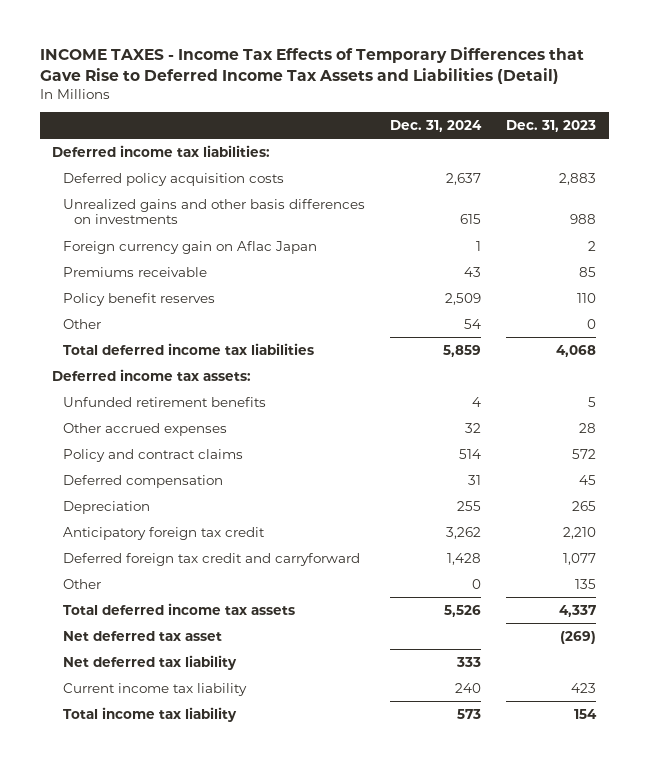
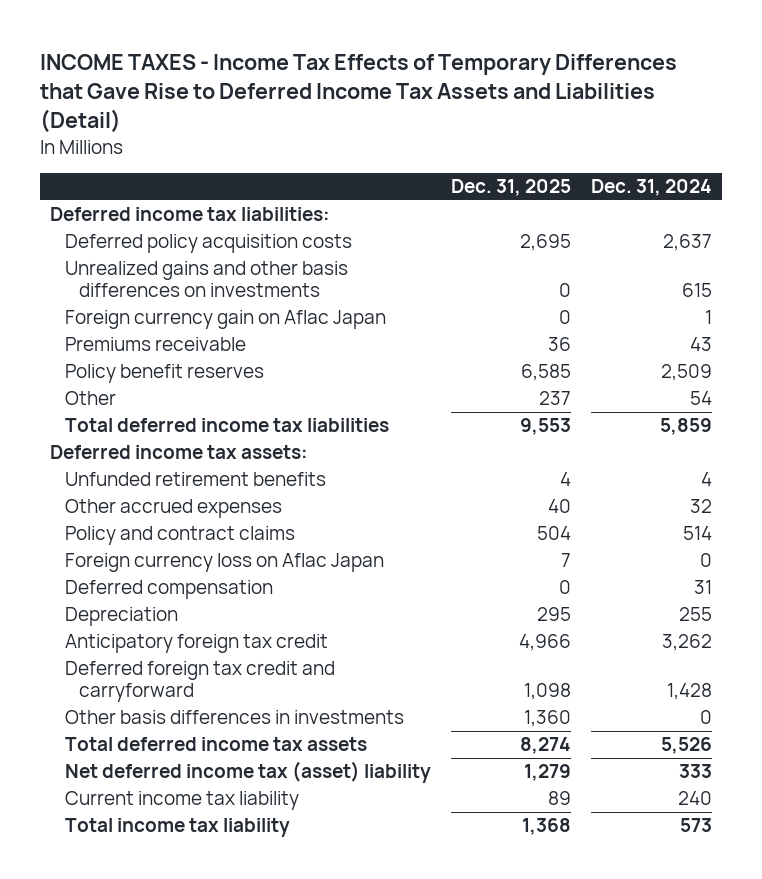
[506,119,597,132] Dec. 31, 2023 -> none
none -> [450,179,571,197] Dec. 31, 2025
none -> [64,553,384,573] Foreign currency loss on Aflac Japan
[63,578,102,589] Other -> none
none -> [64,710,404,725] Other basis differences in investments
[63,630,223,641] Net deferred tax asset -> none
[63,654,238,670] Net deferred tax liability -> [64,761,431,784] Net deferred income tax (asset) liability

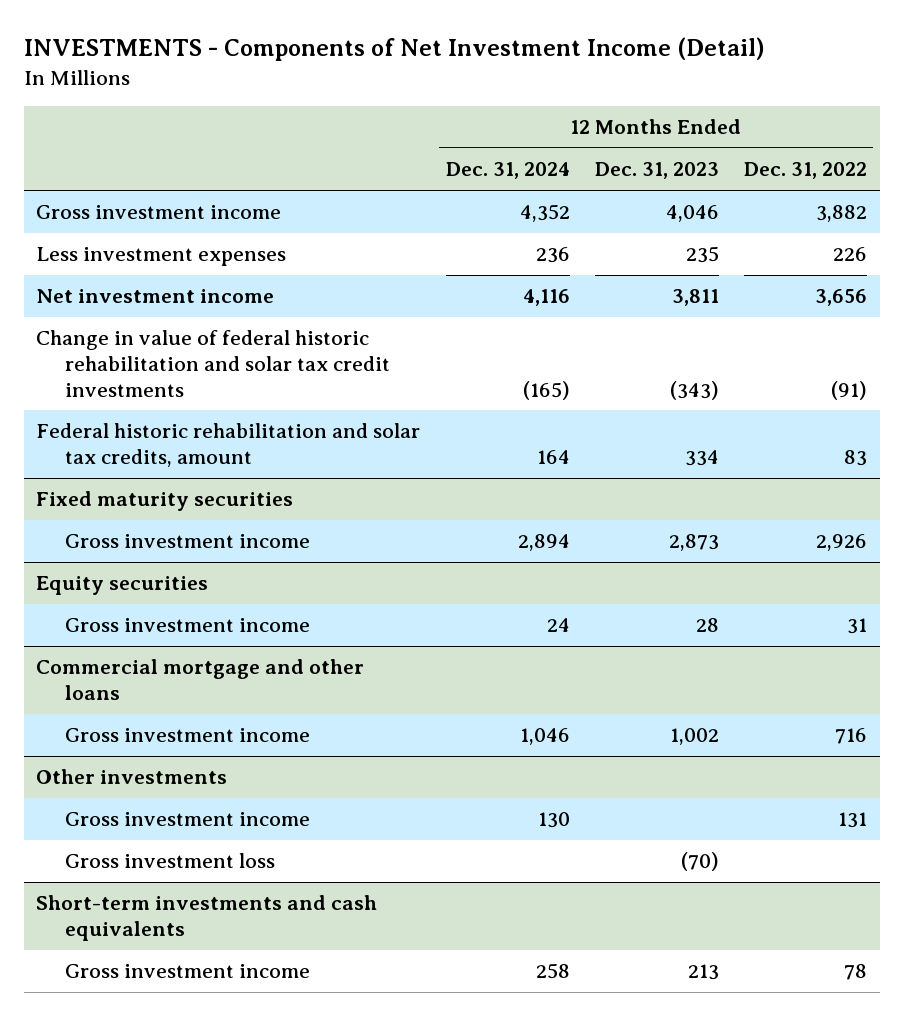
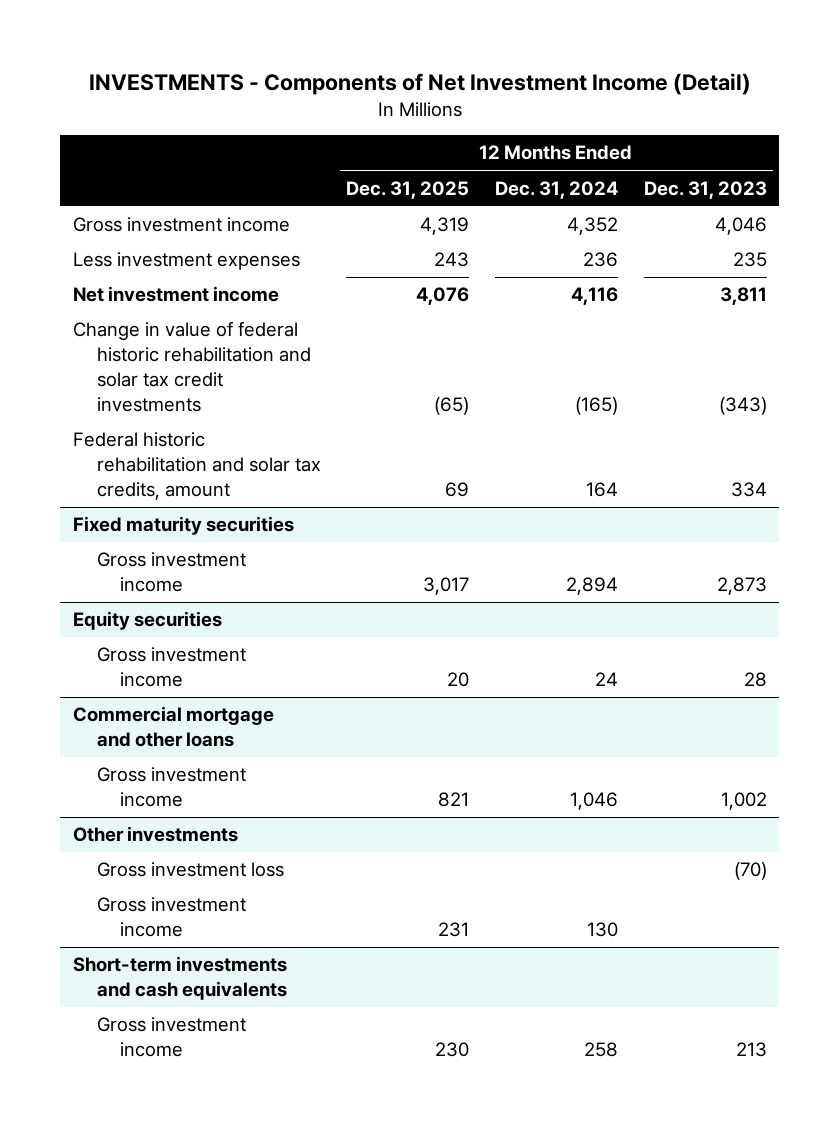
[744,162,868,180] Dec. 31, 2022 -> none
none -> [346,180,470,199] Dec. 31, 2025
[64,812,310,827] Gross investment income -> [96,897,246,938] Gross investment income

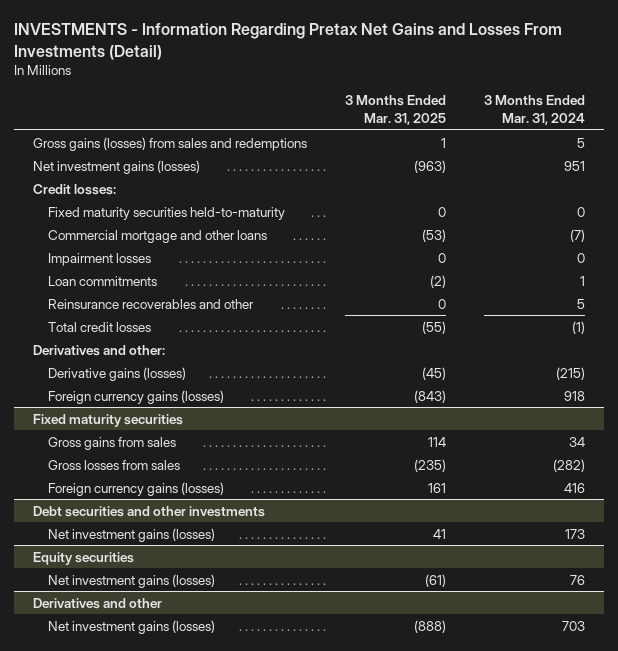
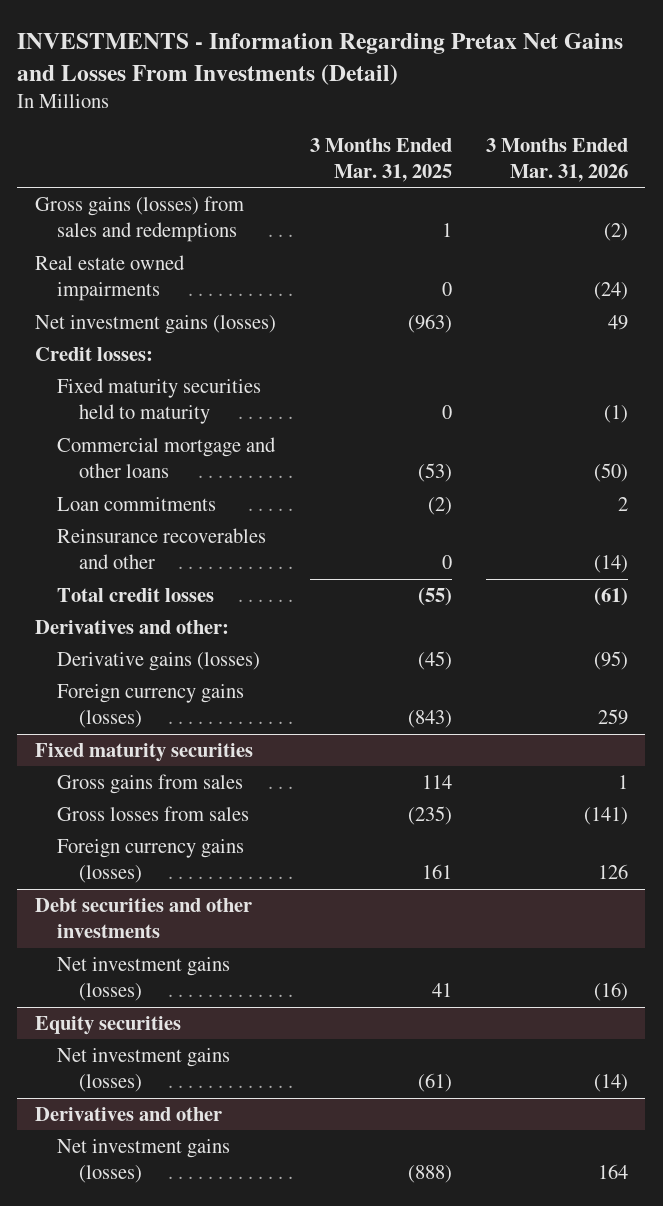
[484,95,586,126] 3 Months Ended Mar. 31, 2024 -> none
none -> [486,137,629,183] 3 Months Ended Mar. 31, 2026
none -> [34,254,185,302] Real estate owned impairments
[48,206,286,220] Fixed maturity securities held-to-maturity -> [56,377,261,425] Fixed maturity securities held to maturity
[48,252,152,266] Impairment losses -> none

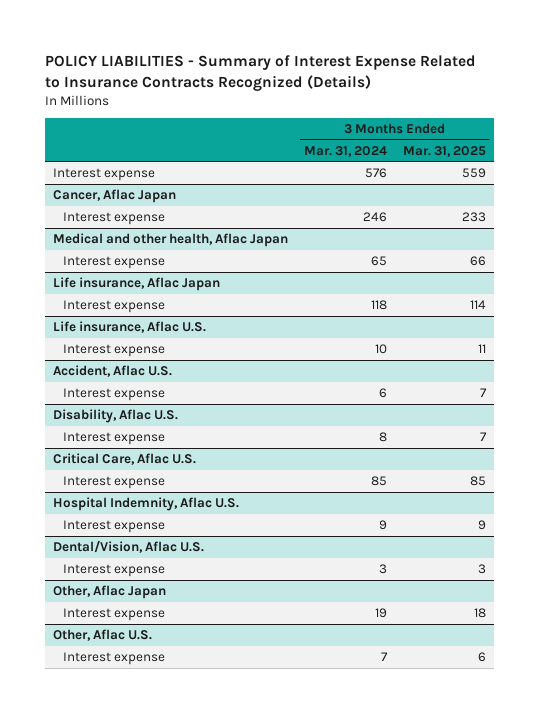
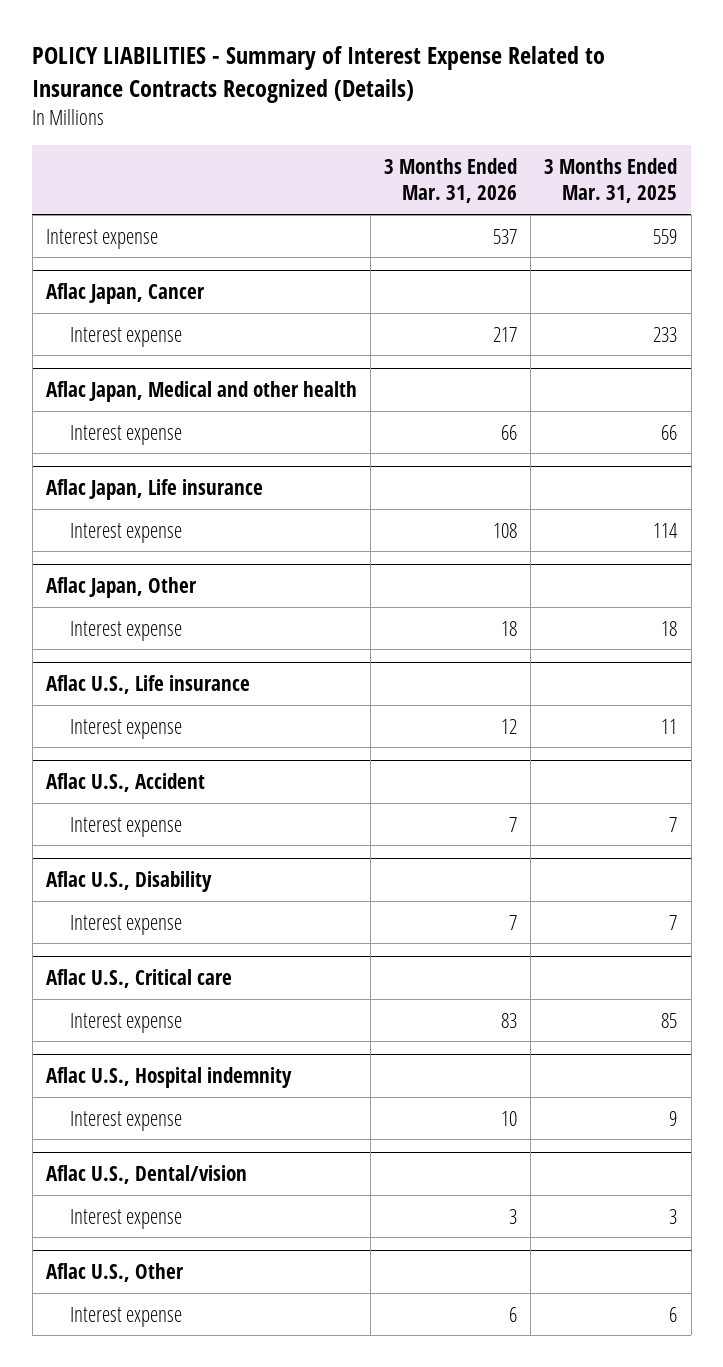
[304,145,388,157] Mar. 31, 2024 -> none
none -> [384,157,518,204] 3 Months Ended Mar. 31, 2026
[53,189,177,204] Cancer, Aflac Japan -> [45,282,205,304] Aflac Japan, Cancer
[53,233,289,248] Medical and other health, Aflac Japan -> [45,380,357,402] Aflac Japan, Medical and other health
[53,277,221,292] Life insurance, Aflac Japan -> [45,478,263,500] Aflac Japan, Life insurance
none -> [45,576,197,598] Aflac Japan, Other
none -> [70,620,183,641] Interest expense
[53,321,207,334] Life insurance, Aflac U.S. -> [45,674,250,694] Aflac U.S., Life insurance
[53,365,173,378] Accident, Aflac U.S. -> [45,772,205,792] Aflac U.S., Accident
[53,409,179,424] Disability, Aflac U.S. -> [45,870,212,892] Aflac U.S., Disability
[53,453,197,466] Critical Care, Aflac U.S. -> [45,968,232,988] Aflac U.S., Critical care
[53,497,240,512] Hospital Indemnity, Aflac U.S. -> [45,1066,292,1088] Aflac U.S., Hospital indemnity
[53,540,205,554] Dental/Vision, Aflac U.S. -> [45,1164,247,1184] Aflac U.S., Dental/vision
[53,585,167,600] Other, Aflac Japan -> none
[62,608,165,622] Interest expense -> none
[53,629,153,642] Other, Aflac U.S. -> [45,1262,184,1282] Aflac U.S., Other

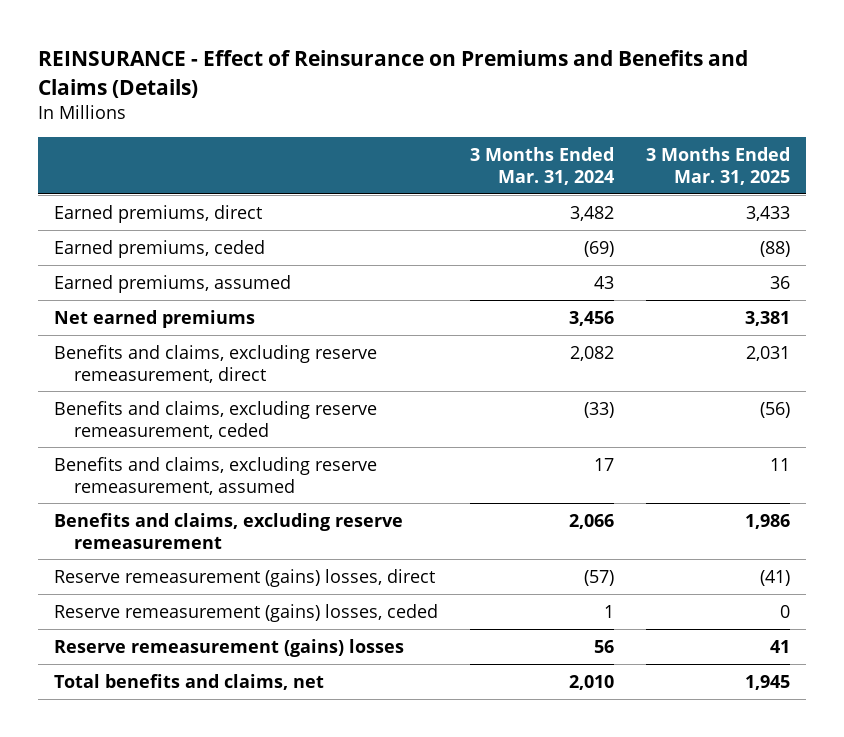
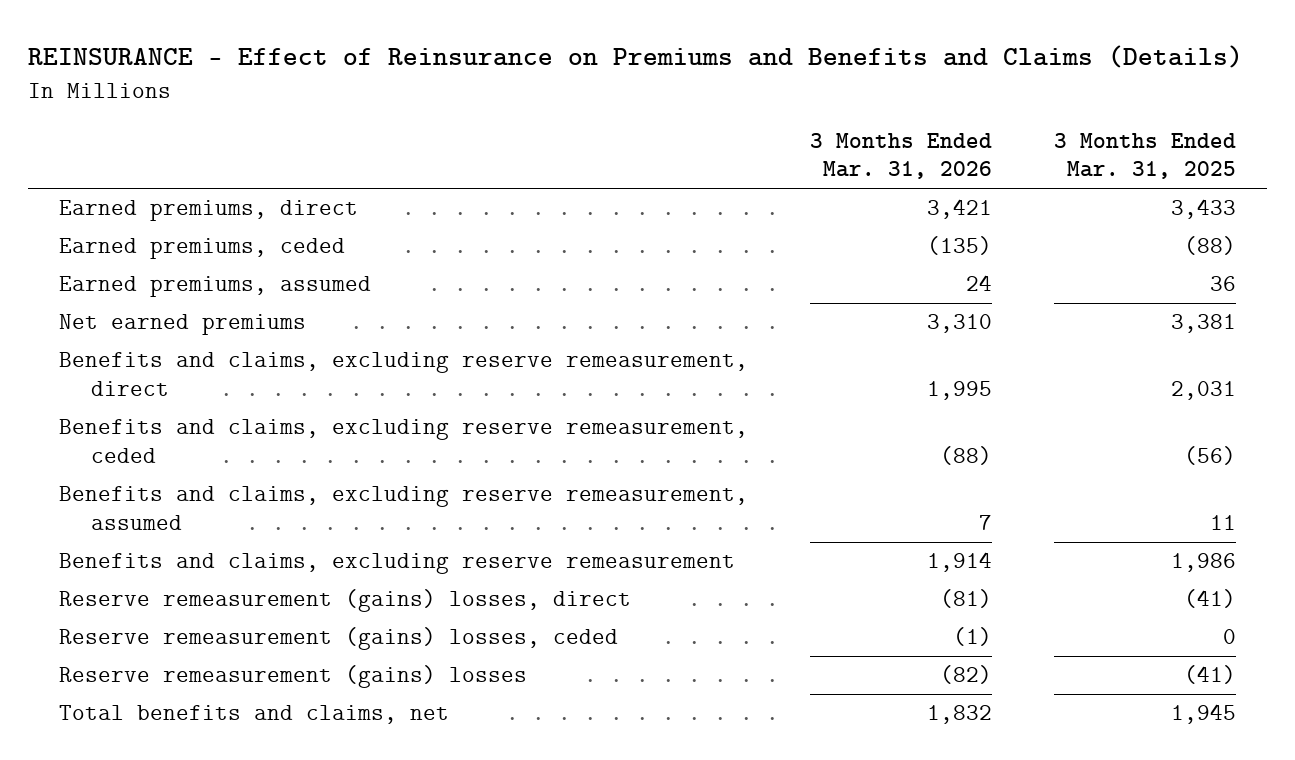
[469,147,614,186] 3 Months Ended Mar. 31, 2024 -> none
none -> [810,132,993,180] 3 Months Ended Mar. 31, 2026
[769,639,790,653] 41 -> [1184,665,1237,685] (41)

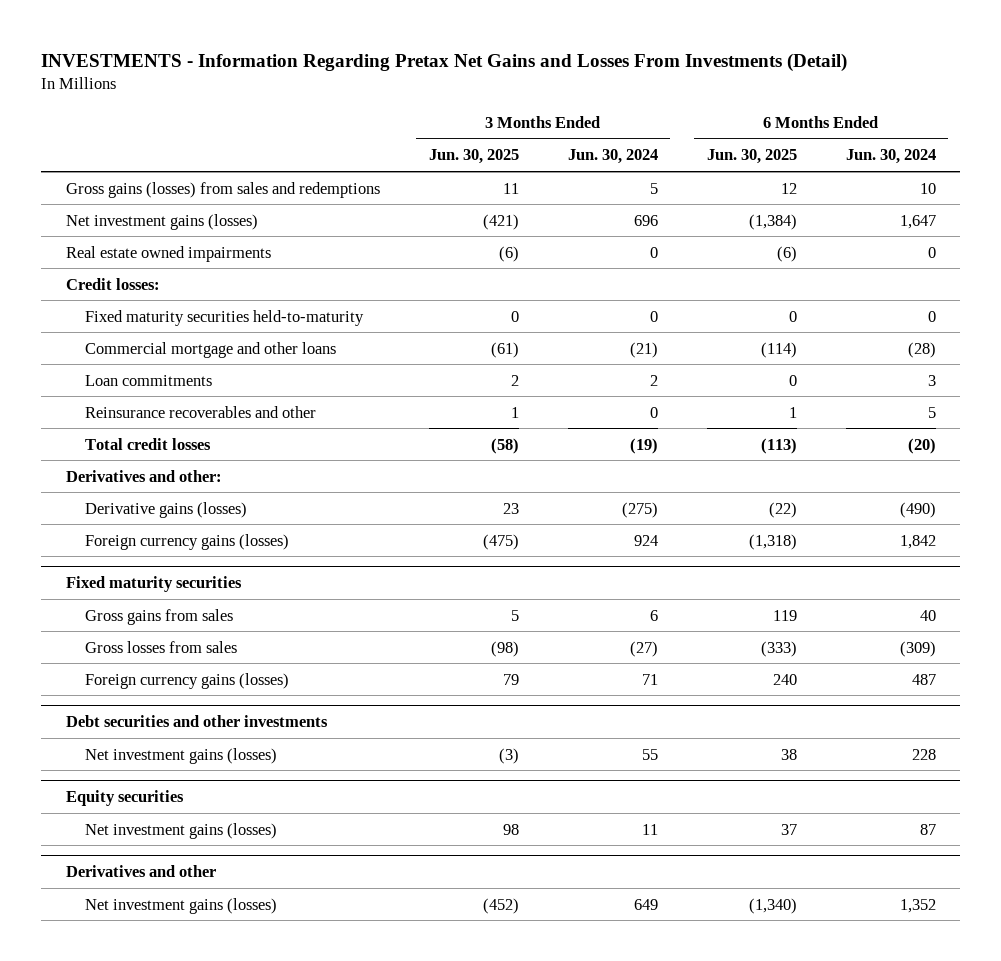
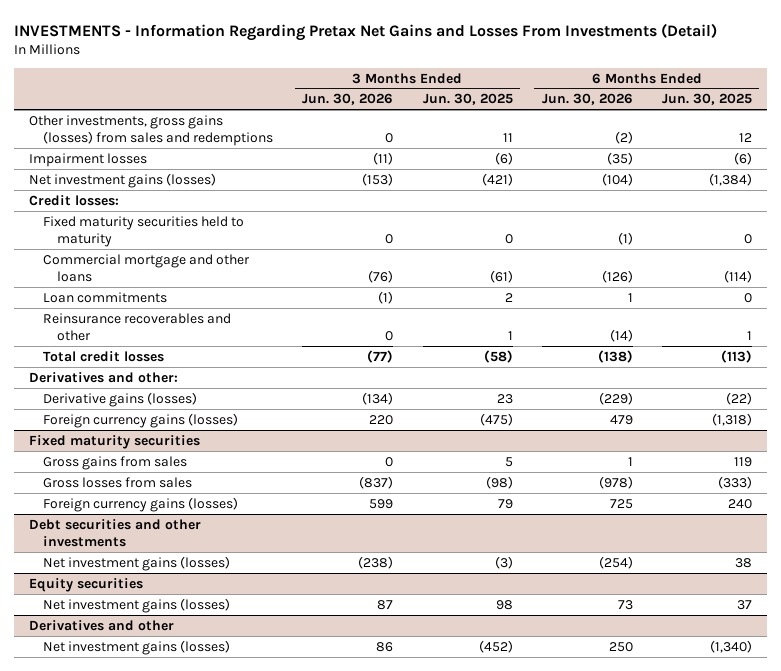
[567,149,658,165] Jun. 30, 2024 -> none
[845,149,936,165] Jun. 30, 2024 -> none
none -> [302,93,394,106] Jun. 30, 2026
none -> [541,93,633,106] Jun. 30, 2026
[65,181,380,198] Gross gains (losses) from sales and redemptions -> [28,114,274,146] Other investments, gross gains (losses) from sales and redemptions
none -> [28,152,147,167] Impairment losses
[65,245,271,262] Real estate owned impairments -> none
[85,309,365,326] Fixed maturity securities held-to-maturity -> [43,215,245,247] Fixed maturity securities held to maturity

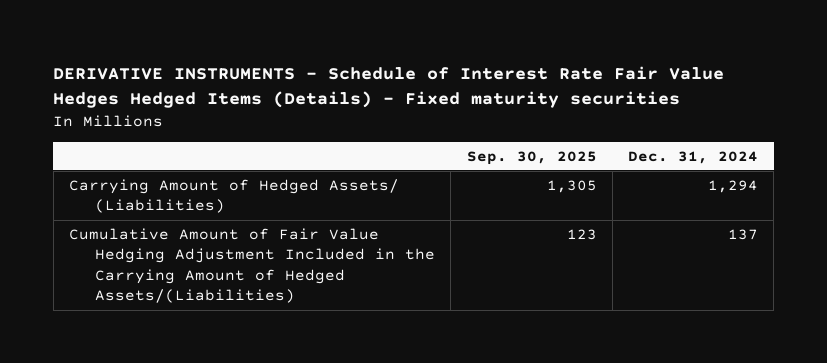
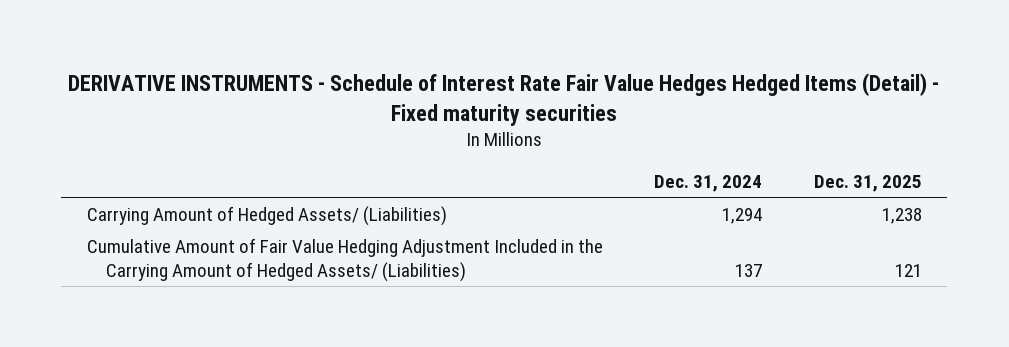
[53,65,725,108] DERIVATIVE INSTRUMENTS - Schedule of Interest Rate Fair Value Hedges Hedged Items (Details) - Fixed maturity securities -> [68,72,940,126] DERIVATIVE INSTRUMENTS - Schedule of Interest Rate Fair Value Hedges Hedged Items (Detail) - Fixed maturity securities
[466,150,597,165] Sep. 30, 2025 -> none
none -> [813,175,922,193] Dec. 31, 2025
[69,227,436,304] Cumulative Amount of Fair Value Hedging Adjustment Included in the Carrying Amount of Hedged Assets/(Liabilities) -> [86,237,603,283] Cumulative Amount of Fair Value Hedging Adjustment Included in the Carrying Amount of Hedged Assets/ (Liabilities)

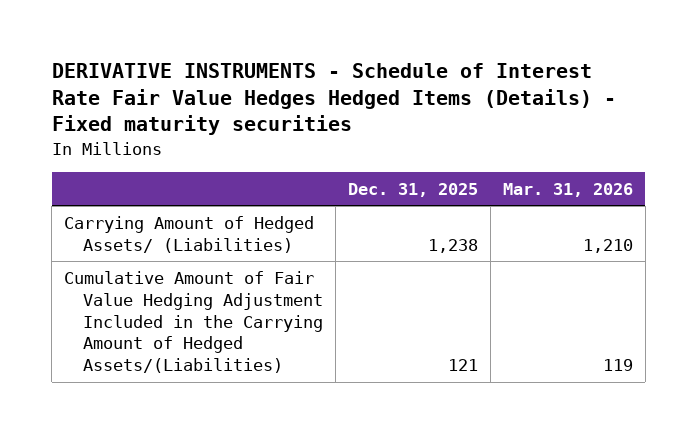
[68,72,940,126] DERIVATIVE INSTRUMENTS - Schedule of Interest Rate Fair Value Hedges Hedged Items (Detail) - Fixed maturity securities -> [51,63,616,136] DERIVATIVE INSTRUMENTS - Schedule of Interest Rate Fair Value Hedges Hedged Items (Details) - Fixed maturity securities
[654,175,763,193] Dec. 31, 2024 -> none
none -> [502,182,633,197] Mar. 31, 2026
[86,237,603,283] Cumulative Amount of Fair Value Hedging Adjustment Included in the Carrying Amount of Hedged Assets/ (Liabilities) -> [63,271,324,374] Cumulative Amount of Fair Value Hedging Adjustment Included in the Carrying Amount of Hedged Assets/(Liabilities)

